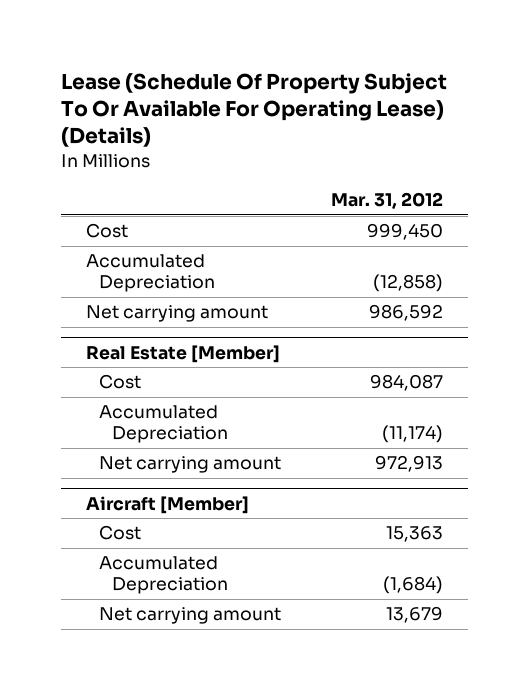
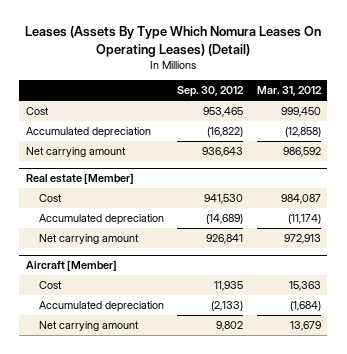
[61,72,448,148] Lease (Schedule Of Property Subject To Or Available For Operating Lease) (Details) -> [25,26,322,57] Leases (Assets By Type Which Nomura Leases On Operating Leases) (Detail)
none -> [177,86,245,98] Sep. 30, 2012
[86,254,215,293] Accumulated Depreciation -> [25,127,151,139] Accumulated depreciation
[86,344,281,363] Real Estate [Member] -> [25,173,134,185] Real estate [Member]
[98,405,228,444] Accumulated Depreciation -> [38,214,164,226] Accumulated depreciation
[98,556,228,595] Accumulated Depreciation -> [38,301,164,313] Accumulated depreciation

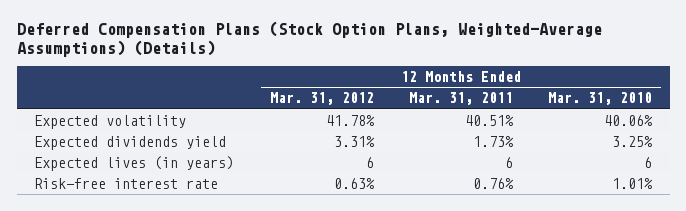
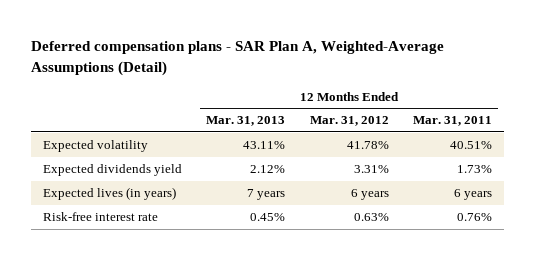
[16,21,602,57] Deferred Compensation Plans (Stock Option Plans, Weighted-Average Assumptions) (Details) -> [30,41,444,76] Deferred compensation plans - SAR Plan A, Weighted-Average Assumptions (Detail)
[547,92,652,106] Mar. 31, 2010 -> none
none -> [206,116,286,127] Mar. 31, 2013
[365,157,374,169] 6 -> [350,189,389,201] 6 years
[504,157,513,169] 6 -> [454,189,493,201] 6 years

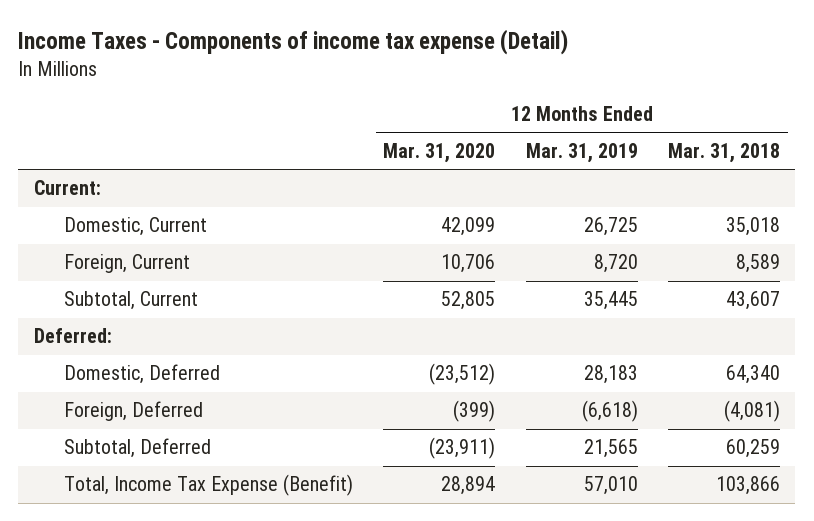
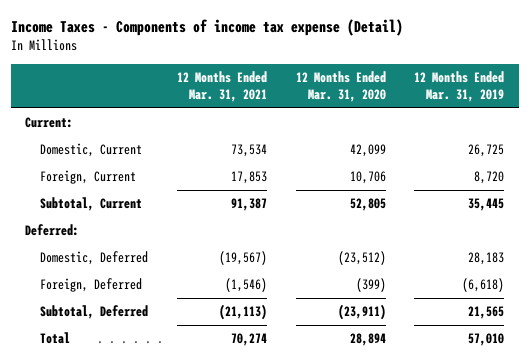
[667,142,780,163] Mar. 31, 2018 -> none
none -> [177,71,268,102] 12 Months Ended Mar. 31, 2021
[63,474,353,497] Total, Income Tax Expense (Benefit) -> [40,332,71,345] Total

